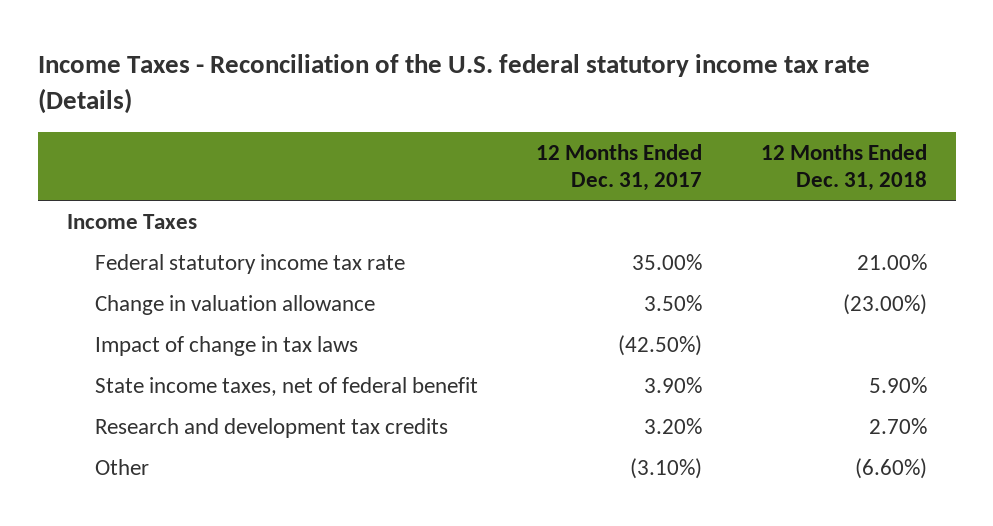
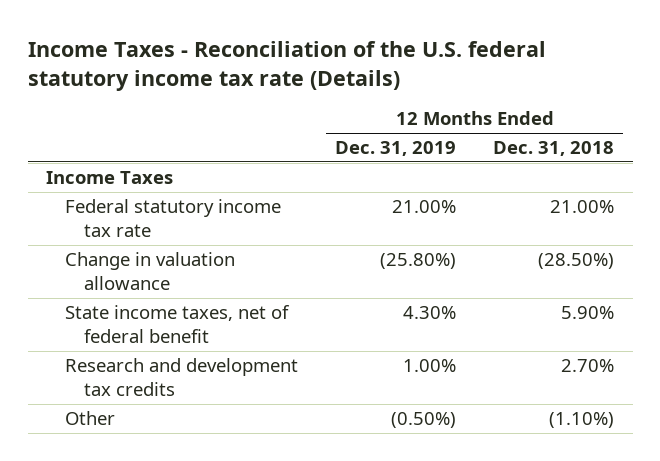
[536,144,703,192] 12 Months Ended Dec. 31, 2017 -> none
none -> [335,141,457,157] Dec. 31, 2019
[95,336,359,357] Impact of change in tax laws -> none
[842,294,927,316] (23.00%) -> [538,253,615,270] (28.50%)
[854,458,927,480] (6.60%) -> [549,412,615,429] (1.10%)

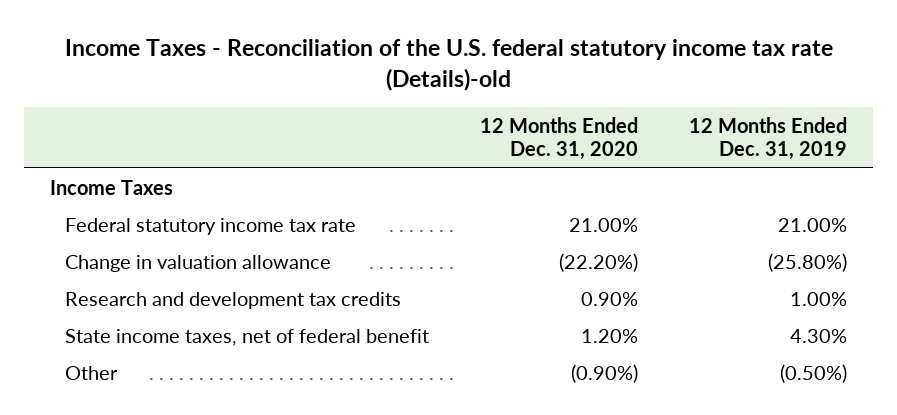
[27,40,546,91] Income Taxes - Reconciliation of the U.S. federal statutory income tax rate (Details) -> [64,38,833,91] Income Taxes - Reconciliation of the U.S. federal statutory income tax rate (Details)-old
[493,141,615,157] Dec. 31, 2018 -> none
none -> [479,116,638,161] 12 Months Ended Dec. 31, 2020
[65,305,291,344] State income taxes, net of federal benefit -> [64,328,429,346] State income taxes, net of federal benefit

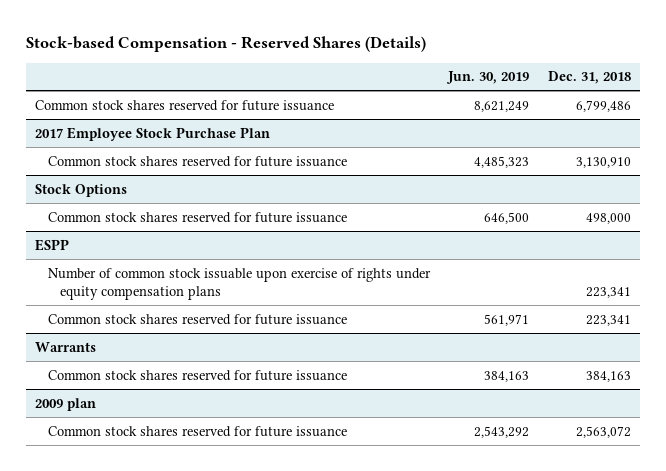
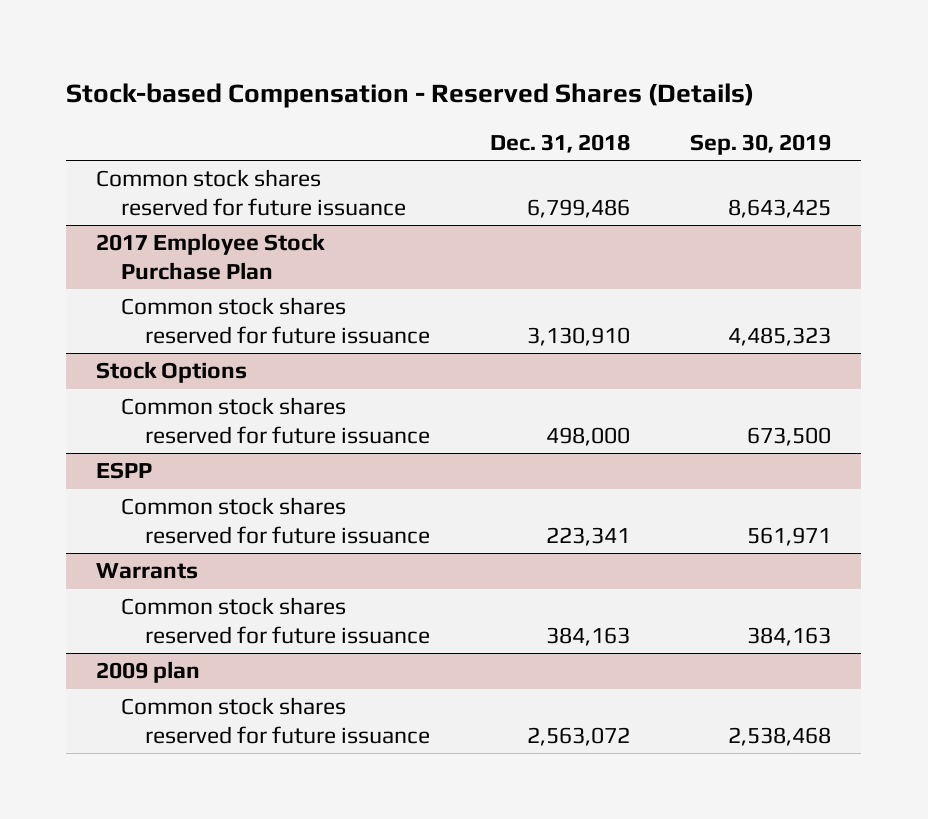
[446,71,530,85] Jun. 30, 2019 -> none
none -> [690,133,832,155] Sep. 30, 2019
[47,267,431,300] Number of common stock issuable upon exercise of rights under equity compensation plans -> none

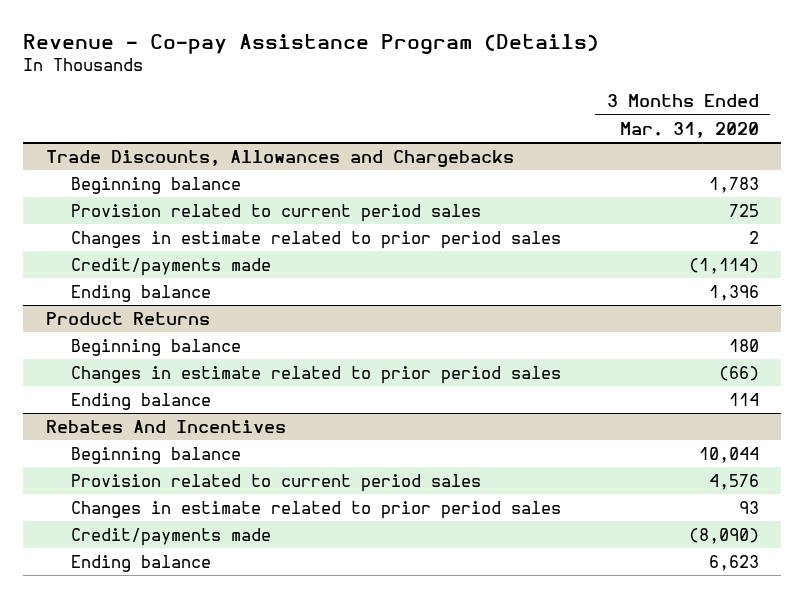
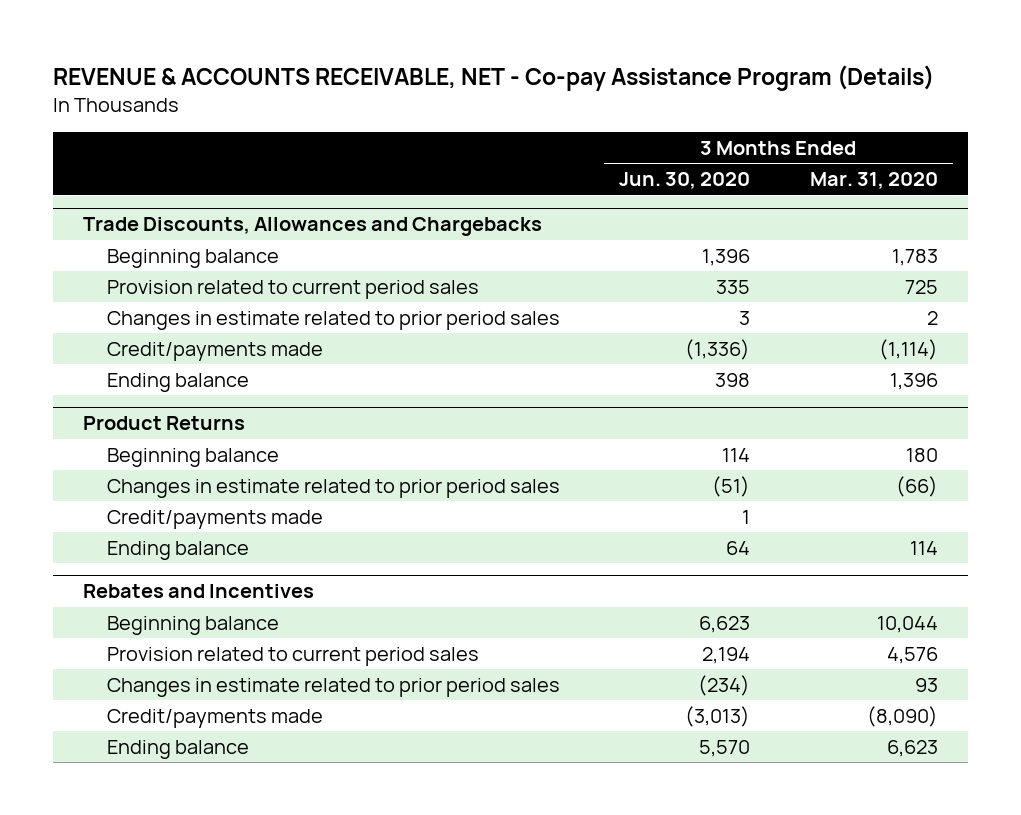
[23,33,600,54] Revenue - Co-pay Assistance Program (Details) -> [53,64,935,91] REVENUE & ACCOUNTS RECEIVABLE, NET - Co-pay Assistance Program (Details)
none -> [619,172,751,190] Jun. 30, 2020
none -> [106,509,323,529] Credit/payments made
[46,419,287,433] Rebates And Incentives -> [83,584,315,599] Rebates and Incentives

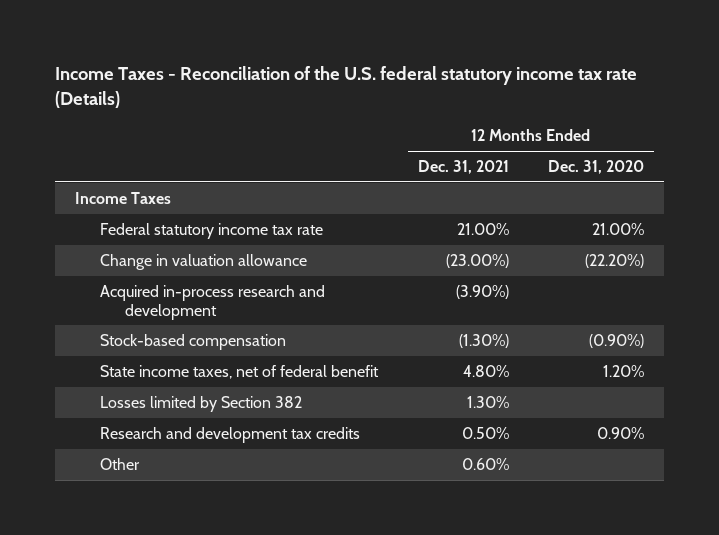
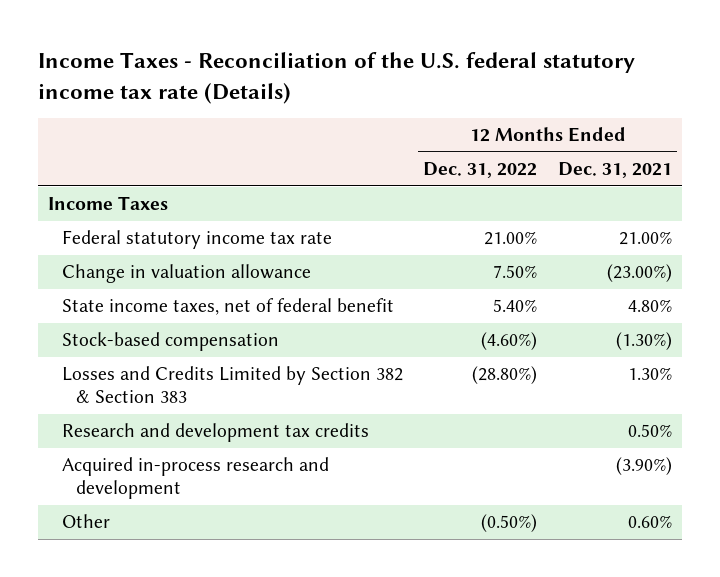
[548,159,645,174] Dec. 31, 2020 -> none
none -> [423,161,538,178] Dec. 31, 2022
[99,333,286,350] Stock-based compensation -> [62,332,280,352] Stock-based compensation
[99,395,302,412] Losses limited by Section 382 -> [62,366,404,404] Losses and Credits Limited by Section 382 & Section 383
[99,284,325,320] Acquired in-process research and development -> [62,457,330,500] Acquired in-process research and development

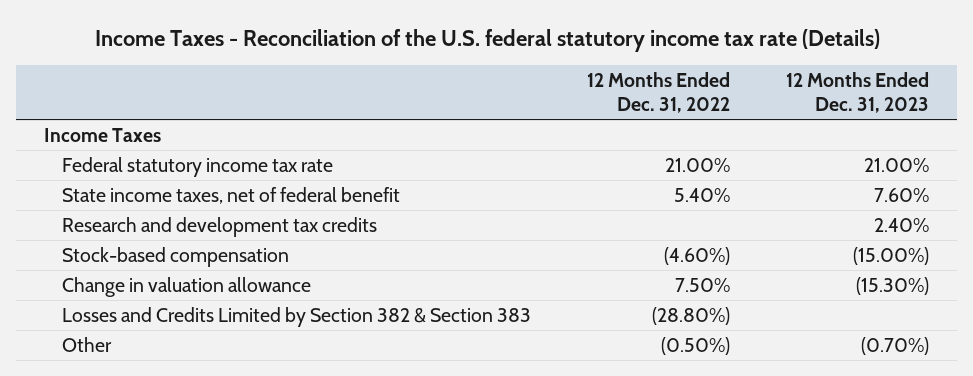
[557,161,672,178] Dec. 31, 2021 -> none
none -> [786,71,930,114] 12 Months Ended Dec. 31, 2023
[62,423,370,443] Research and development tax credits -> [61,216,377,237] Research and development tax credits
[62,264,312,284] Change in valuation allowance -> [61,276,311,297] Change in valuation allowance
[62,457,330,500] Acquired in-process research and development -> none

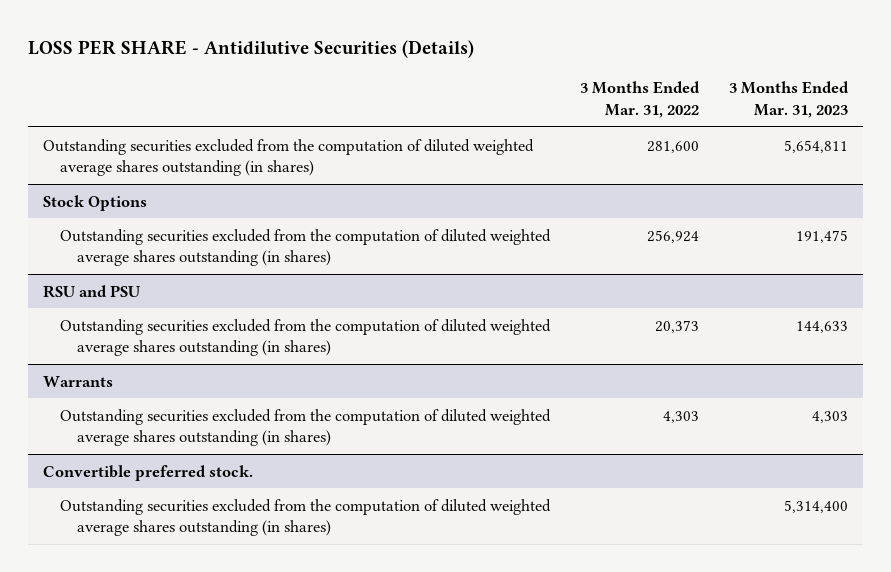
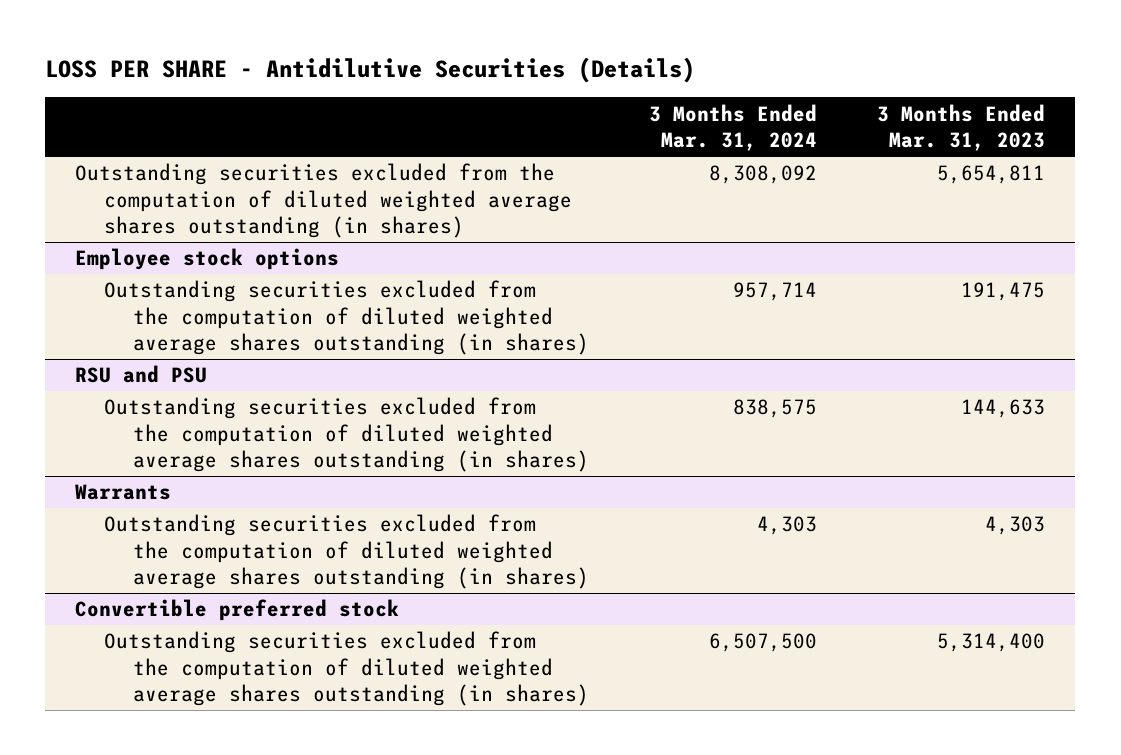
[579,81,700,118] 3 Months Ended Mar. 31, 2022 -> none
none -> [648,103,817,152] 3 Months Ended Mar. 31, 2024
[42,194,147,211] Stock Options -> [75,248,340,271] Employee stock options
[42,464,253,481] Convertible preferred stock. -> [75,599,400,622] Convertible preferred stock

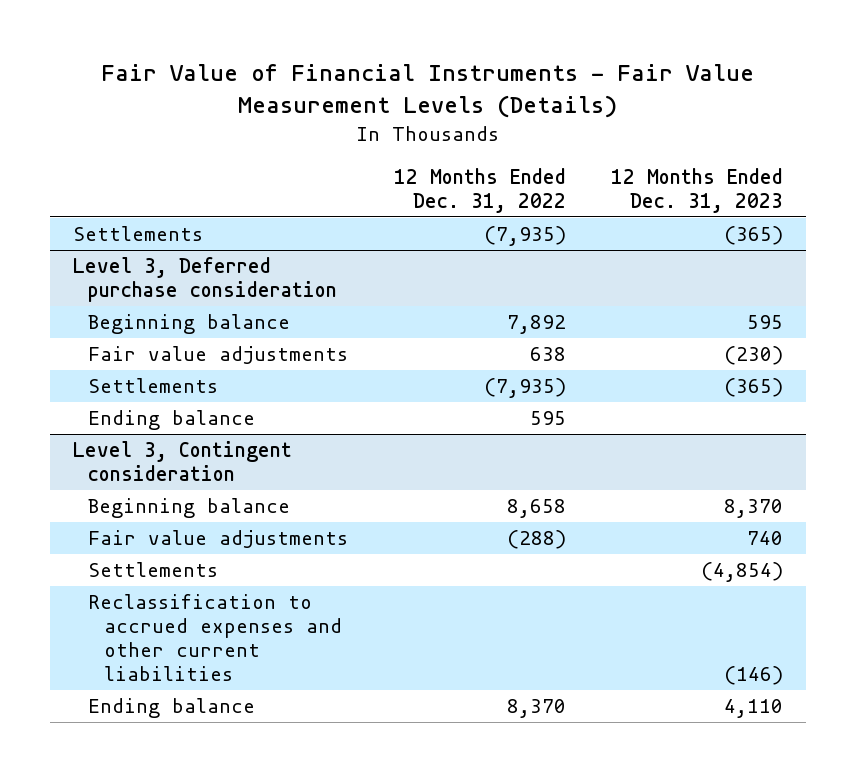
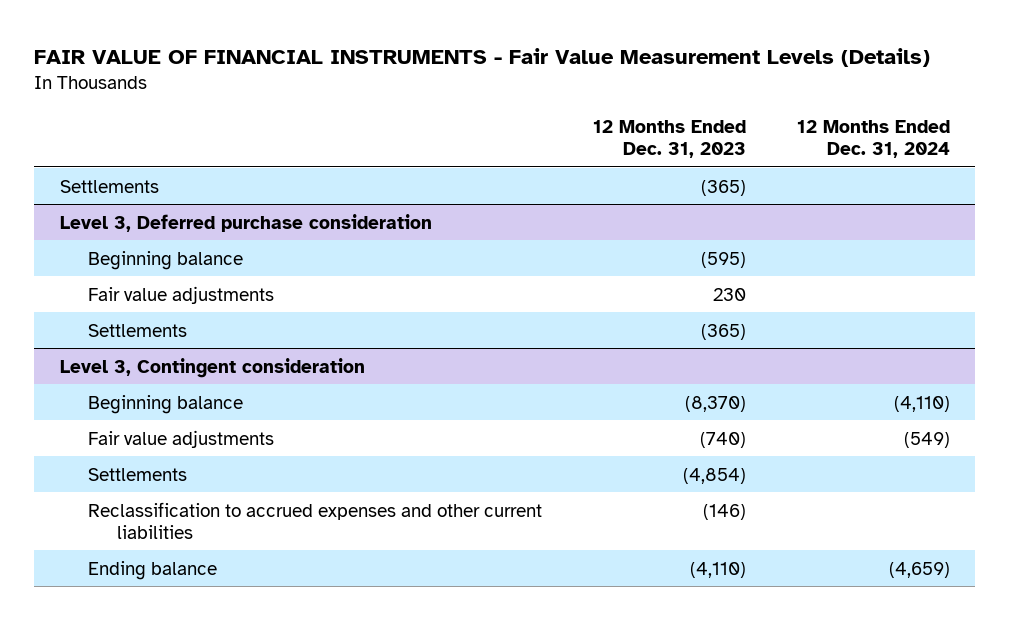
[100,64,754,119] Fair Value of Financial Instruments - Fair Value Measurement Levels (Details) -> [34,47,931,67] FAIR VALUE OF FINANCIAL INSTRUMENTS - Fair Value Measurement Levels (Details)
[393,167,566,213] 12 Months Ended Dec. 31, 2022 -> none
none -> [796,119,950,158] 12 Months Ended Dec. 31, 2024
[747,314,784,329] 595 -> [700,251,746,268] (595)
[724,345,784,365] (230) -> [712,287,746,301] 230
[88,409,256,430] Ending balance -> none
[724,498,784,518] 8,370 -> [684,395,746,412] (8,370)
[747,530,784,545] 740 -> [699,431,746,448] (740)
[724,698,784,718] 4,110 -> [689,561,746,578] (4,110)

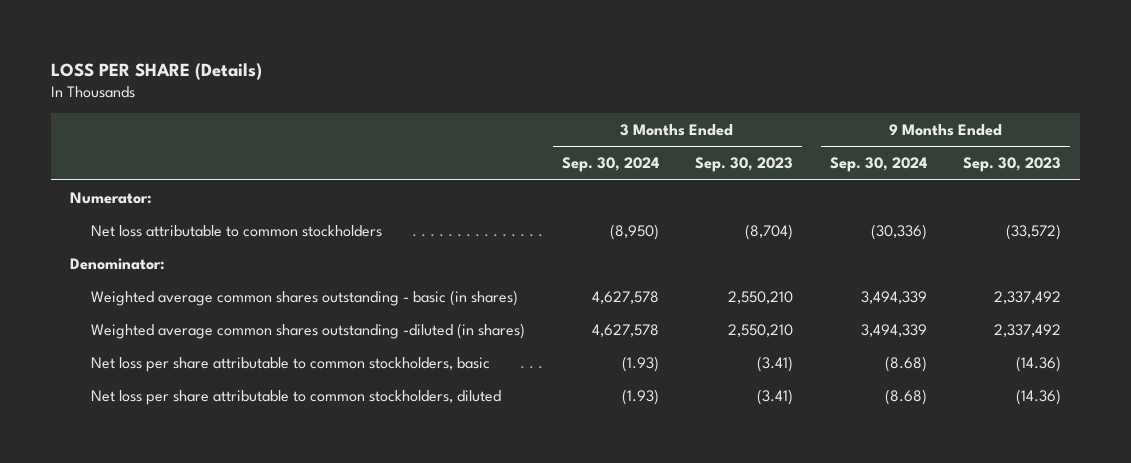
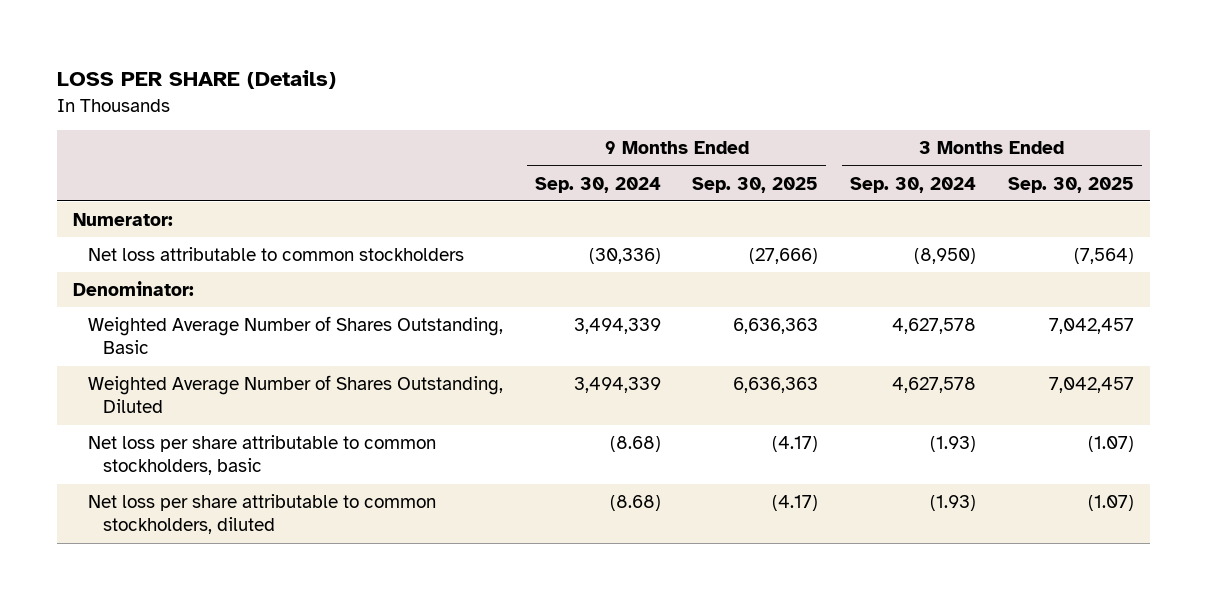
[695,157,794,173] Sep. 30, 2023 -> none
[963,157,1062,173] Sep. 30, 2023 -> none
none -> [692,176,819,193] Sep. 30, 2025
none -> [1008,176,1135,193] Sep. 30, 2025
[91,289,519,306] Weighted average common shares outstanding - basic (in shares) -> [87,316,503,355] Weighted Average Number of Shares Outstanding, Basic
[91,322,526,339] Weighted average common shares outstanding -diluted (in shares) -> [87,375,503,414] Weighted Average Number of Shares Outstanding, Diluted

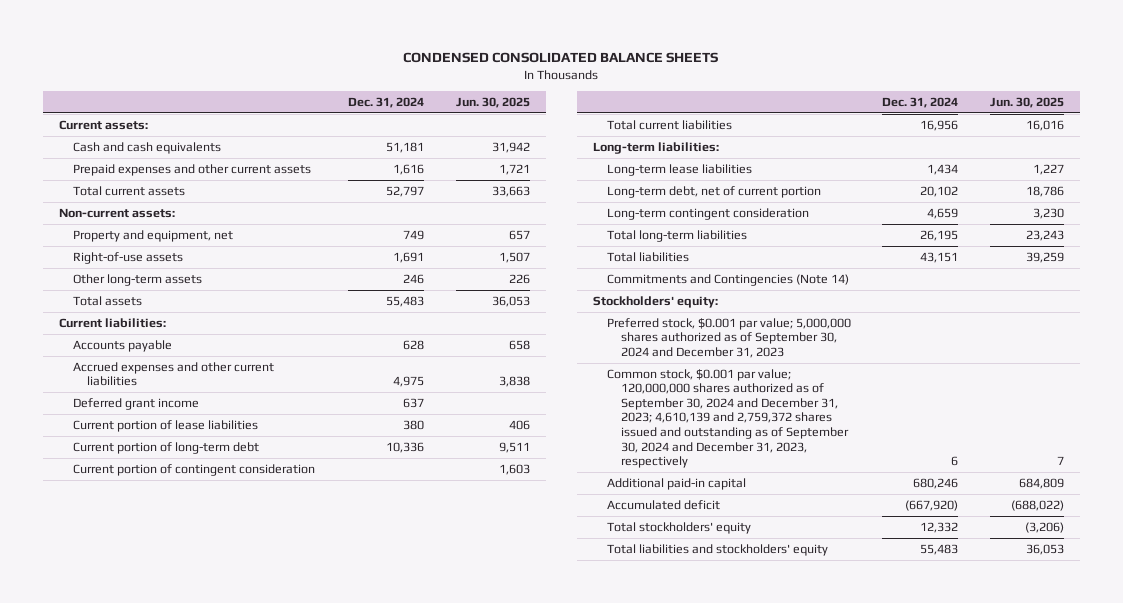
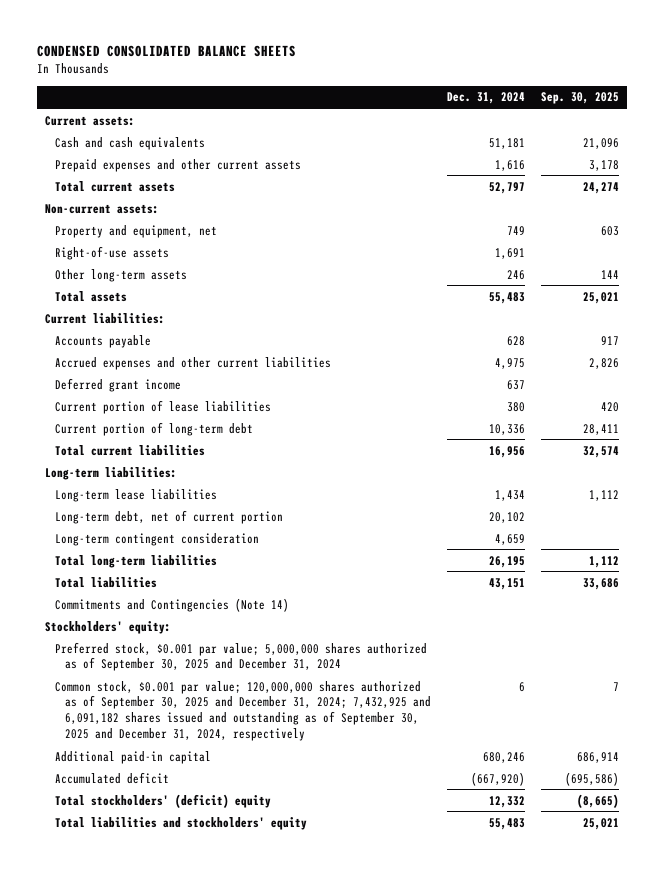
[456,96,531,108] Jun. 30, 2025 -> none
none -> [541,92,620,105] Sep. 30, 2025
[72,463,315,476] Current portion of contingent consideration -> none
[606,317,851,358] Preferred stock, $0.001 par value; 5,000,000 shares authorized as of September 30, 2024 and December 31, 2023 -> [54,641,427,672] Preferred stock, $0.001 par value; 5,000,000 shares authorized as of September 30, 2025 and December 31, 2024
[606,368,850,469] Common stock, $0.001 par value; 120,000,000 shares authorized as of September 30, 2024 and December 31, 2023; 4,610,139 and 2,759,372 shares issued and outstanding as of September 30, 2024 and December 31, 2023, respectively -> [54,680,431,741] Common stock, $0.001 par value; 120,000,000 shares authorized as of September 30, 2025 and December 31, 2024; 7,432,925 and 6,091,182 shares issued and outstanding as of September 30, 2025 and December 31, 2024, respectively
[606,521,751,534] Total stockholders' equity -> [54,793,271,808] Total stockholders' (deficit) equity

